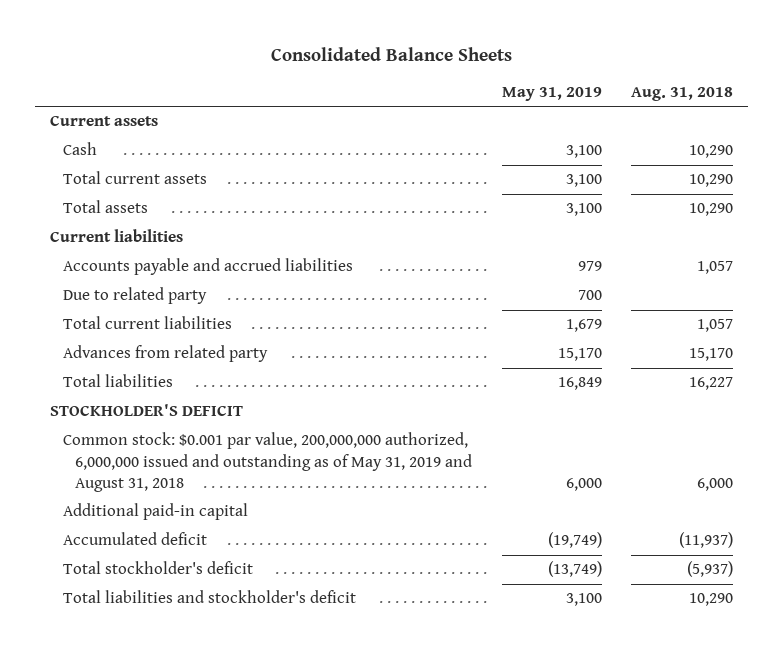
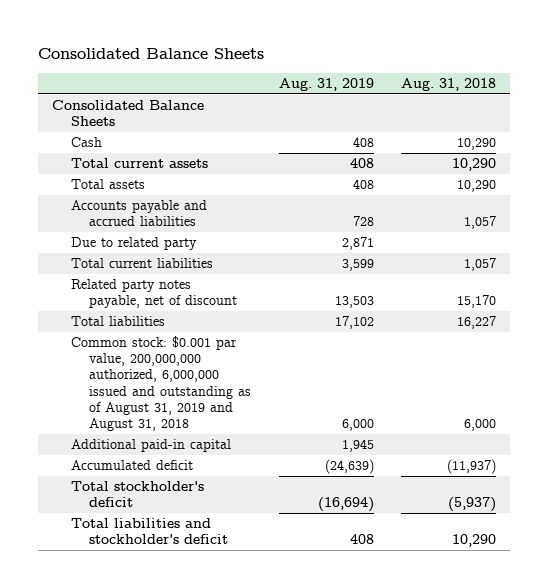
[501,87,602,102] May 31, 2019 -> none
none -> [278,78,374,92] Aug. 31, 2019
[50,115,159,127] Current assets -> none
none -> [51,100,204,127] Consolidated Balance Sheets
[50,229,184,243] Current liabilities -> none
[62,345,268,363] Advances from related party -> [70,279,238,309] Related party notes payable, net of discount
[50,404,244,417] STOCKHOLDER'S DEFICIT -> none
[62,432,472,492] Common stock: $0.001 par value, 200,000,000 authorized, 6,000,000 issued and outstanding as of May 31, 2019 and August 31, 2018 -> [70,336,252,431] Common stock: $0.001 par value, 200,000,000 authorized, 6,000,000 issued and outstanding as of August 31, 2019 and August 31, 2018

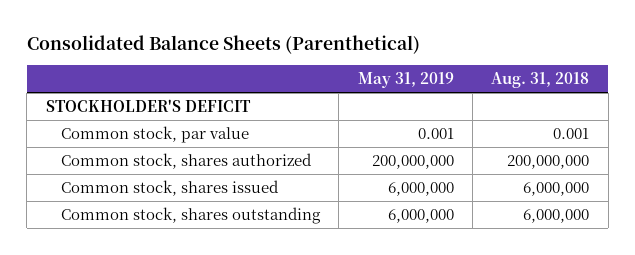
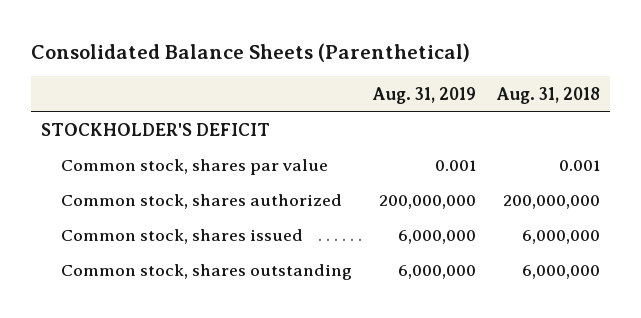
[357,72,454,89] May 31, 2019 -> none
none -> [371,86,476,104] Aug. 31, 2019
[61,125,250,143] Common stock, par value -> [61,158,329,175] Common stock, shares par value

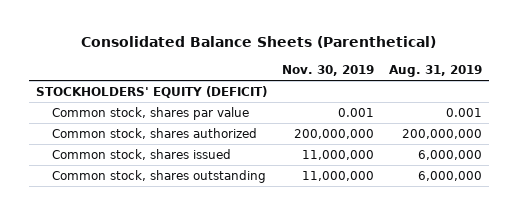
[495,86,600,104] Aug. 31, 2018 -> none
none -> [281,64,374,76] Nov. 30, 2019
[41,122,271,136] STOCKHOLDER'S DEFICIT -> [36,85,268,98] STOCKHOLDERS' EQUITY (DEFICIT)

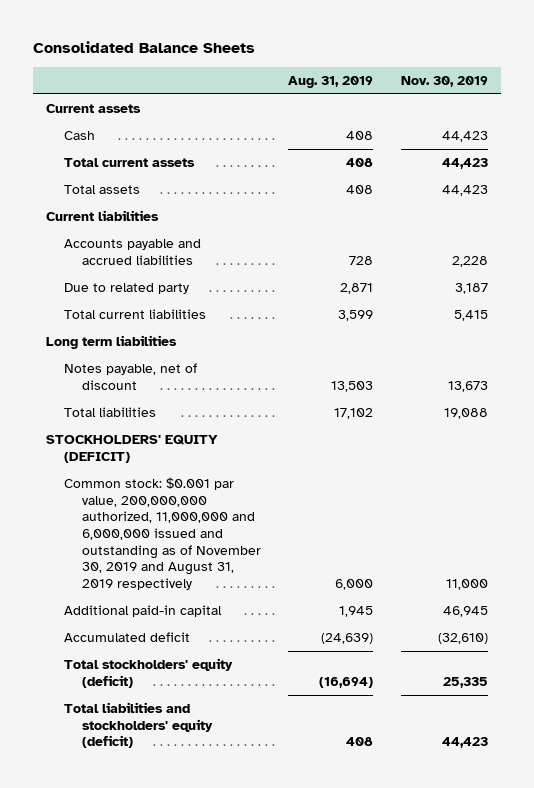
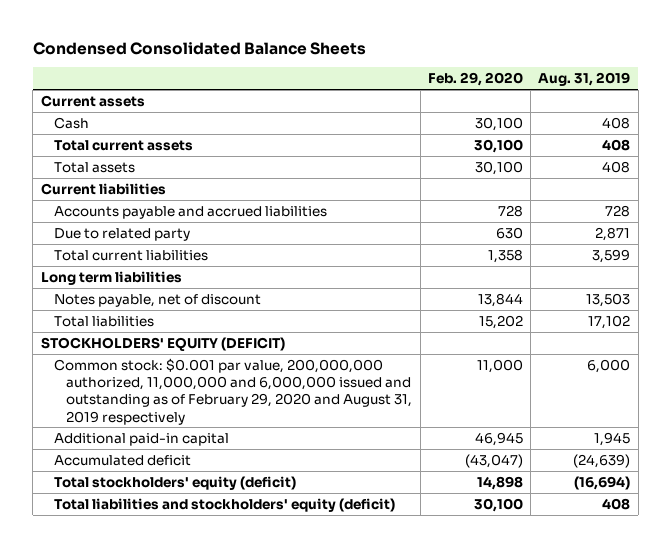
[32,41,255,54] Consolidated Balance Sheets -> [32,41,366,55] Condensed Consolidated Balance Sheets
[400,75,488,87] Nov. 30, 2019 -> none
none -> [427,72,523,87] Feb. 29, 2020
[64,477,262,590] Common stock: $0.001 par value, 200,000,000 authorized, 11,000,000 and 6,000,000 issued and outstanding as of November 30, 2019 and August 31, 2019 respectively -> [53,357,413,425] Common stock: $0.001 par value, 200,000,000 authorized, 11,000,000 and 6,000,000 issued and outstanding as of February 29, 2020 and August 31, 2019 respectively

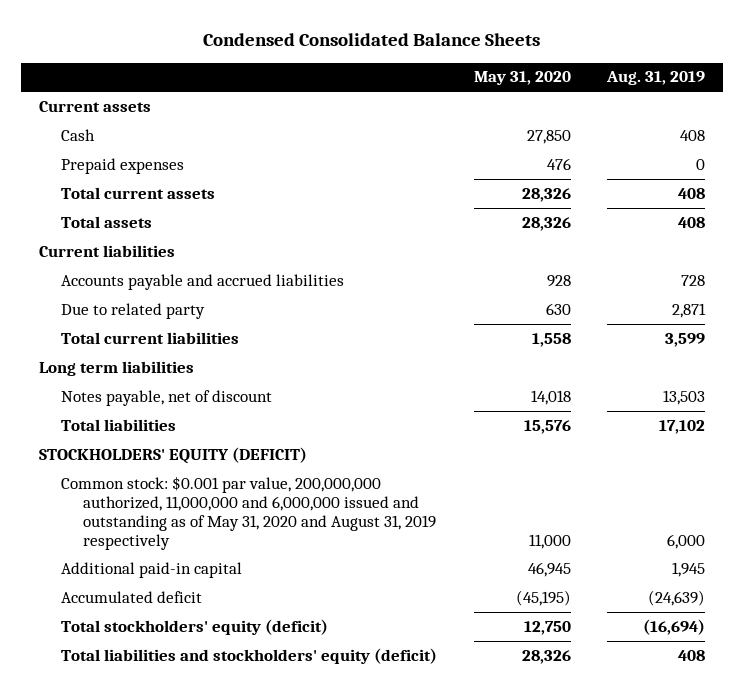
[427,72,523,87] Feb. 29, 2020 -> none
none -> [473,71,571,86] May 31, 2020
none -> [61,157,185,174] Prepaid expenses
[53,357,413,425] Common stock: $0.001 par value, 200,000,000 authorized, 11,000,000 and 6,000,000 issued and outstanding as of February 29, 2020 and August 31, 2019 respectively -> [61,475,437,550] Common stock: $0.001 par value, 200,000,000 authorized, 11,000,000 and 6,000,000 issued and outstanding as of May 31, 2020 and August 31, 2019 respectively

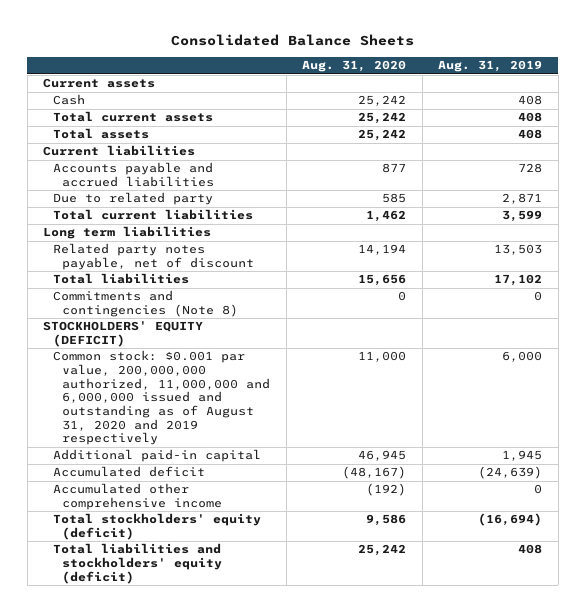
[202,33,540,47] Condensed Consolidated Balance Sheets -> [170,34,414,47] Consolidated Balance Sheets
[473,71,571,86] May 31, 2020 -> none
none -> [302,60,407,73] Aug. 31, 2020
[61,157,185,174] Prepaid expenses -> none
[61,389,273,406] Notes payable, net of discount -> [52,243,255,271] Related party notes payable, net of discount
none -> [52,290,239,318] Commitments and contingencies (Note 8)
[61,475,437,550] Common stock: $0.001 par value, 200,000,000 authorized, 11,000,000 and 6,000,000 issued and outstanding as of May 31, 2020 and August 31, 2019 respectively -> [52,350,271,446] Common stock: $0.001 par value, 200,000,000 authorized, 11,000,000 and 6,000,000 issued and outstanding as of August 31, 2020 and 2019 respectively
none -> [52,483,223,511] Accumulated other comprehensive income

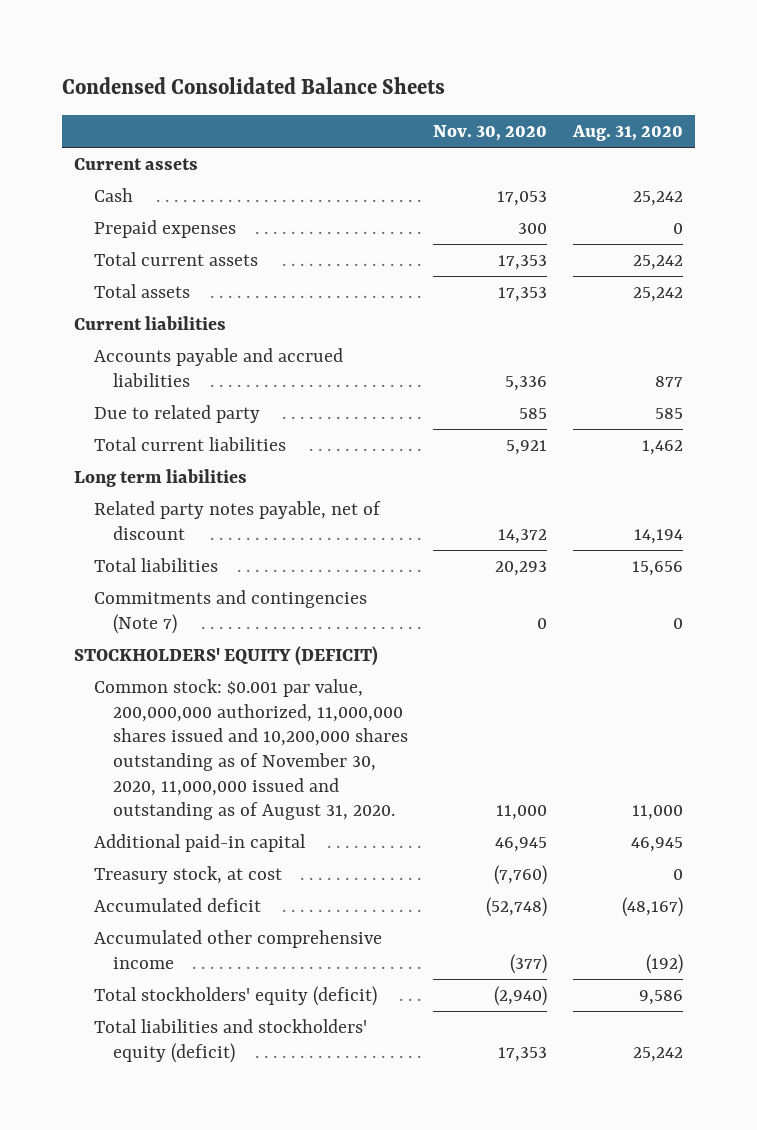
[170,34,414,47] Consolidated Balance Sheets -> [61,77,445,95] Condensed Consolidated Balance Sheets
[438,60,543,73] Aug. 31, 2019 -> none
none -> [433,124,548,141] Nov. 30, 2020
none -> [93,220,236,239] Prepaid expenses
[52,290,239,318] Commitments and contingencies (Note 8) -> [93,590,367,634] Commitments and contingencies (Note 7)
[52,350,271,446] Common stock: $0.001 par value, 200,000,000 authorized, 11,000,000 and 6,000,000 issued and outstanding as of August 31, 2020 and 2019 respectively -> [93,679,409,821] Common stock: $0.001 par value, 200,000,000 authorized, 11,000,000 shares issued and 10,200,000 shares outstanding as of November 30, 2020, 11,000,000 issued and outstanding as of August 31, 2020.
none -> [93,866,282,885] Treasury stock, at cost

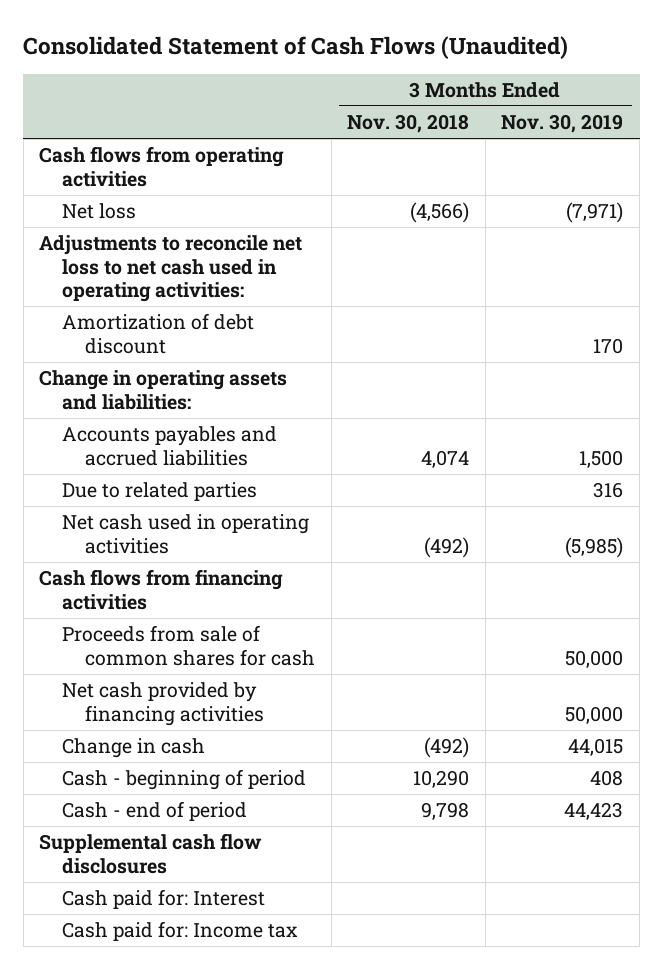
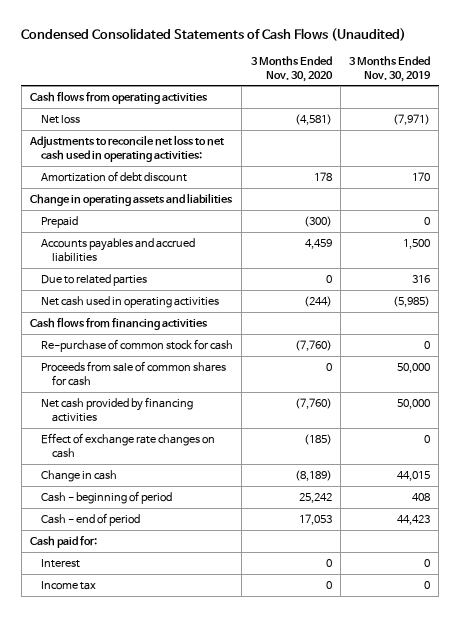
[23,35,569,59] Consolidated Statement of Cash Flows (Unaudited) -> [21,27,407,41] Condensed Consolidated Statements of Cash Flows (Unaudited)
[347,113,470,133] Nov. 30, 2018 -> none
none -> [250,55,333,82] 3 Months Ended Nov. 30, 2020
[39,370,288,410] Change in operating assets and liabilities: -> [30,192,234,206] Change in operating assets and liabilities
none -> [40,215,78,228] Prepaid
none -> [40,338,233,352] Re-purchase of common stock for cash
none -> [40,432,215,458] Effect of exchange rate changes on cash
[39,833,263,874] Supplemental cash flow disclosures -> none
[62,921,299,942] Cash paid for: Income tax -> none
[62,889,266,910] Cash paid for: Interest -> [30,535,98,548] Cash paid for:
none -> [40,558,80,568] Interest
none -> [40,580,96,590] Income tax

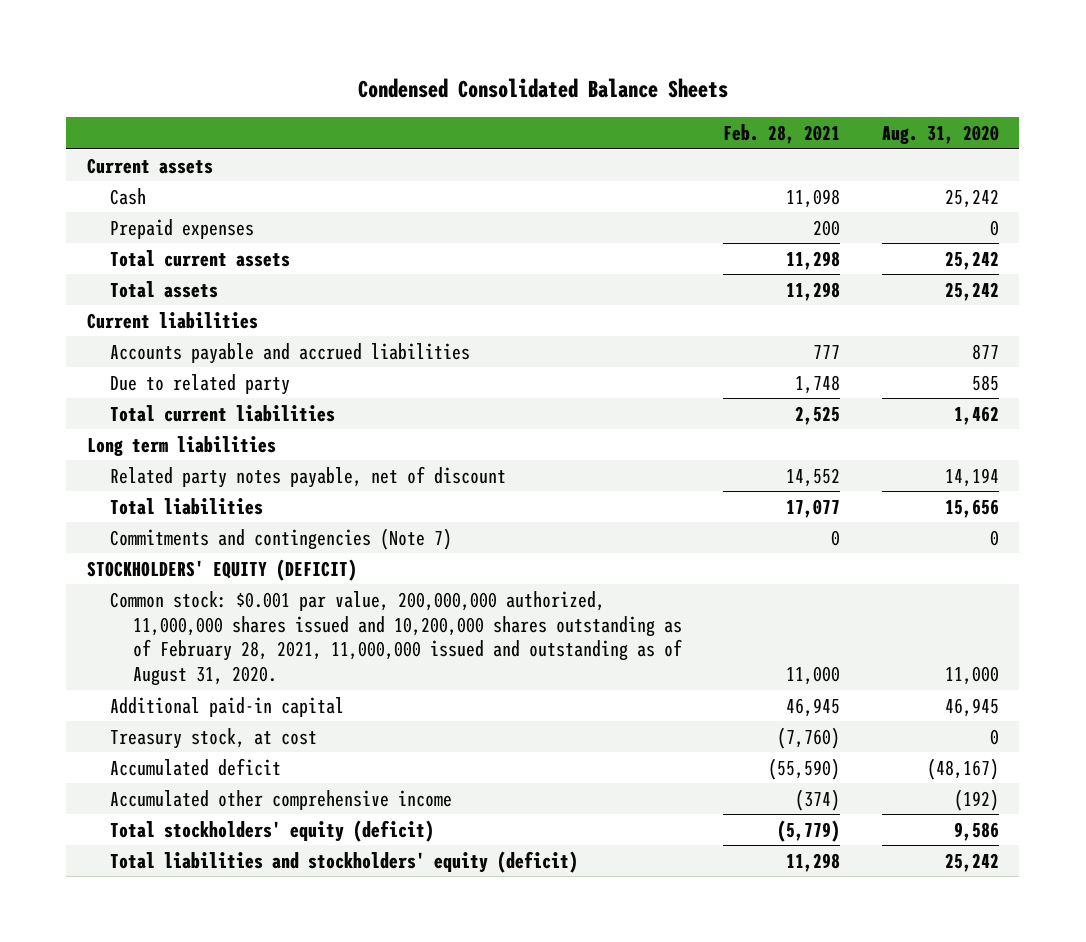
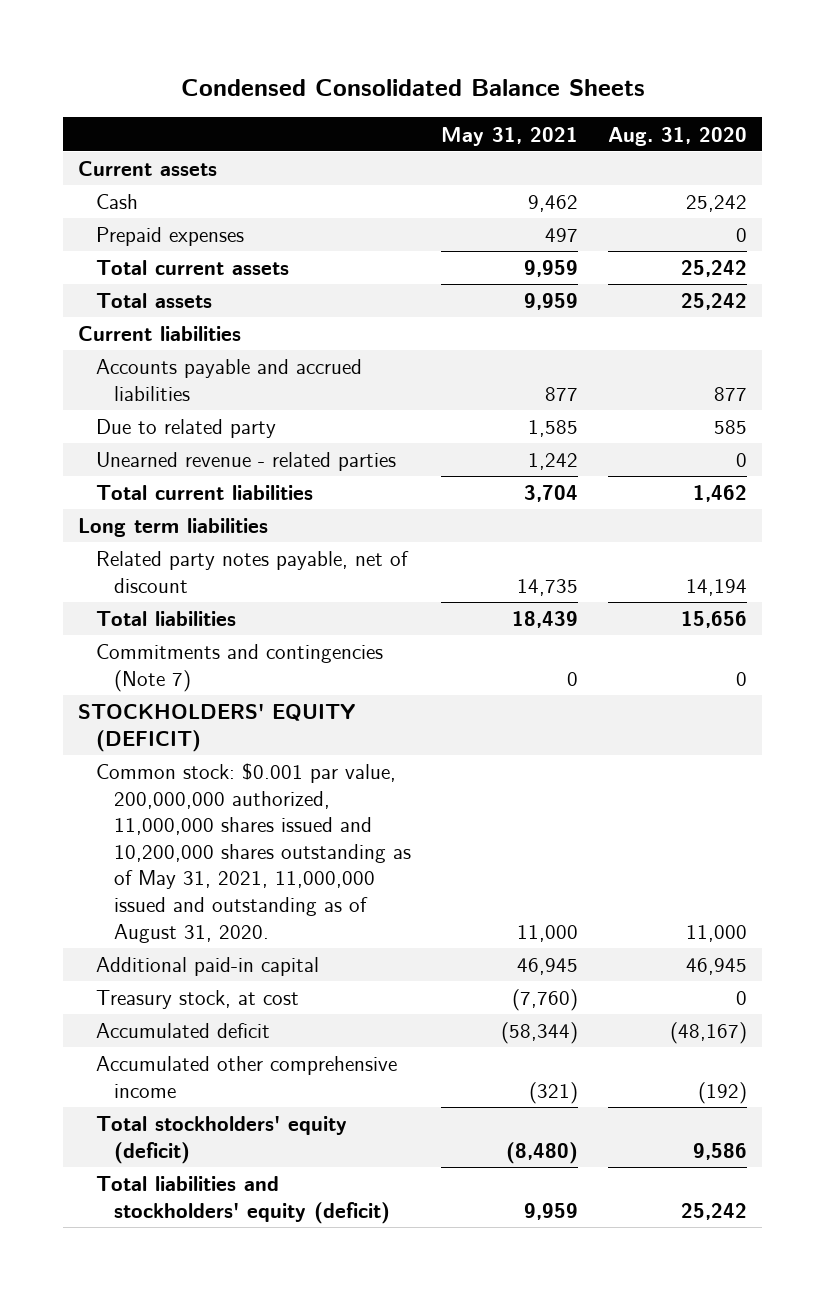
[723,124,841,145] Feb. 28, 2021 -> none
none -> [440,126,578,146] May 31, 2021
none -> [95,452,396,472] Unearned revenue - related parties
[109,590,682,687] Common stock: $0.001 par value, 200,000,000 authorized, 11,000,000 shares issued and 10,200,000 shares outstanding as of February 28, 2021, 11,000,000 issued and outstanding as of August 31, 2020. -> [95,763,411,943] Common stock: $0.001 par value, 200,000,000 authorized, 11,000,000 shares issued and 10,200,000 shares outstanding as of May 31, 2021, 11,000,000 issued and outstanding as of August 31, 2020.

